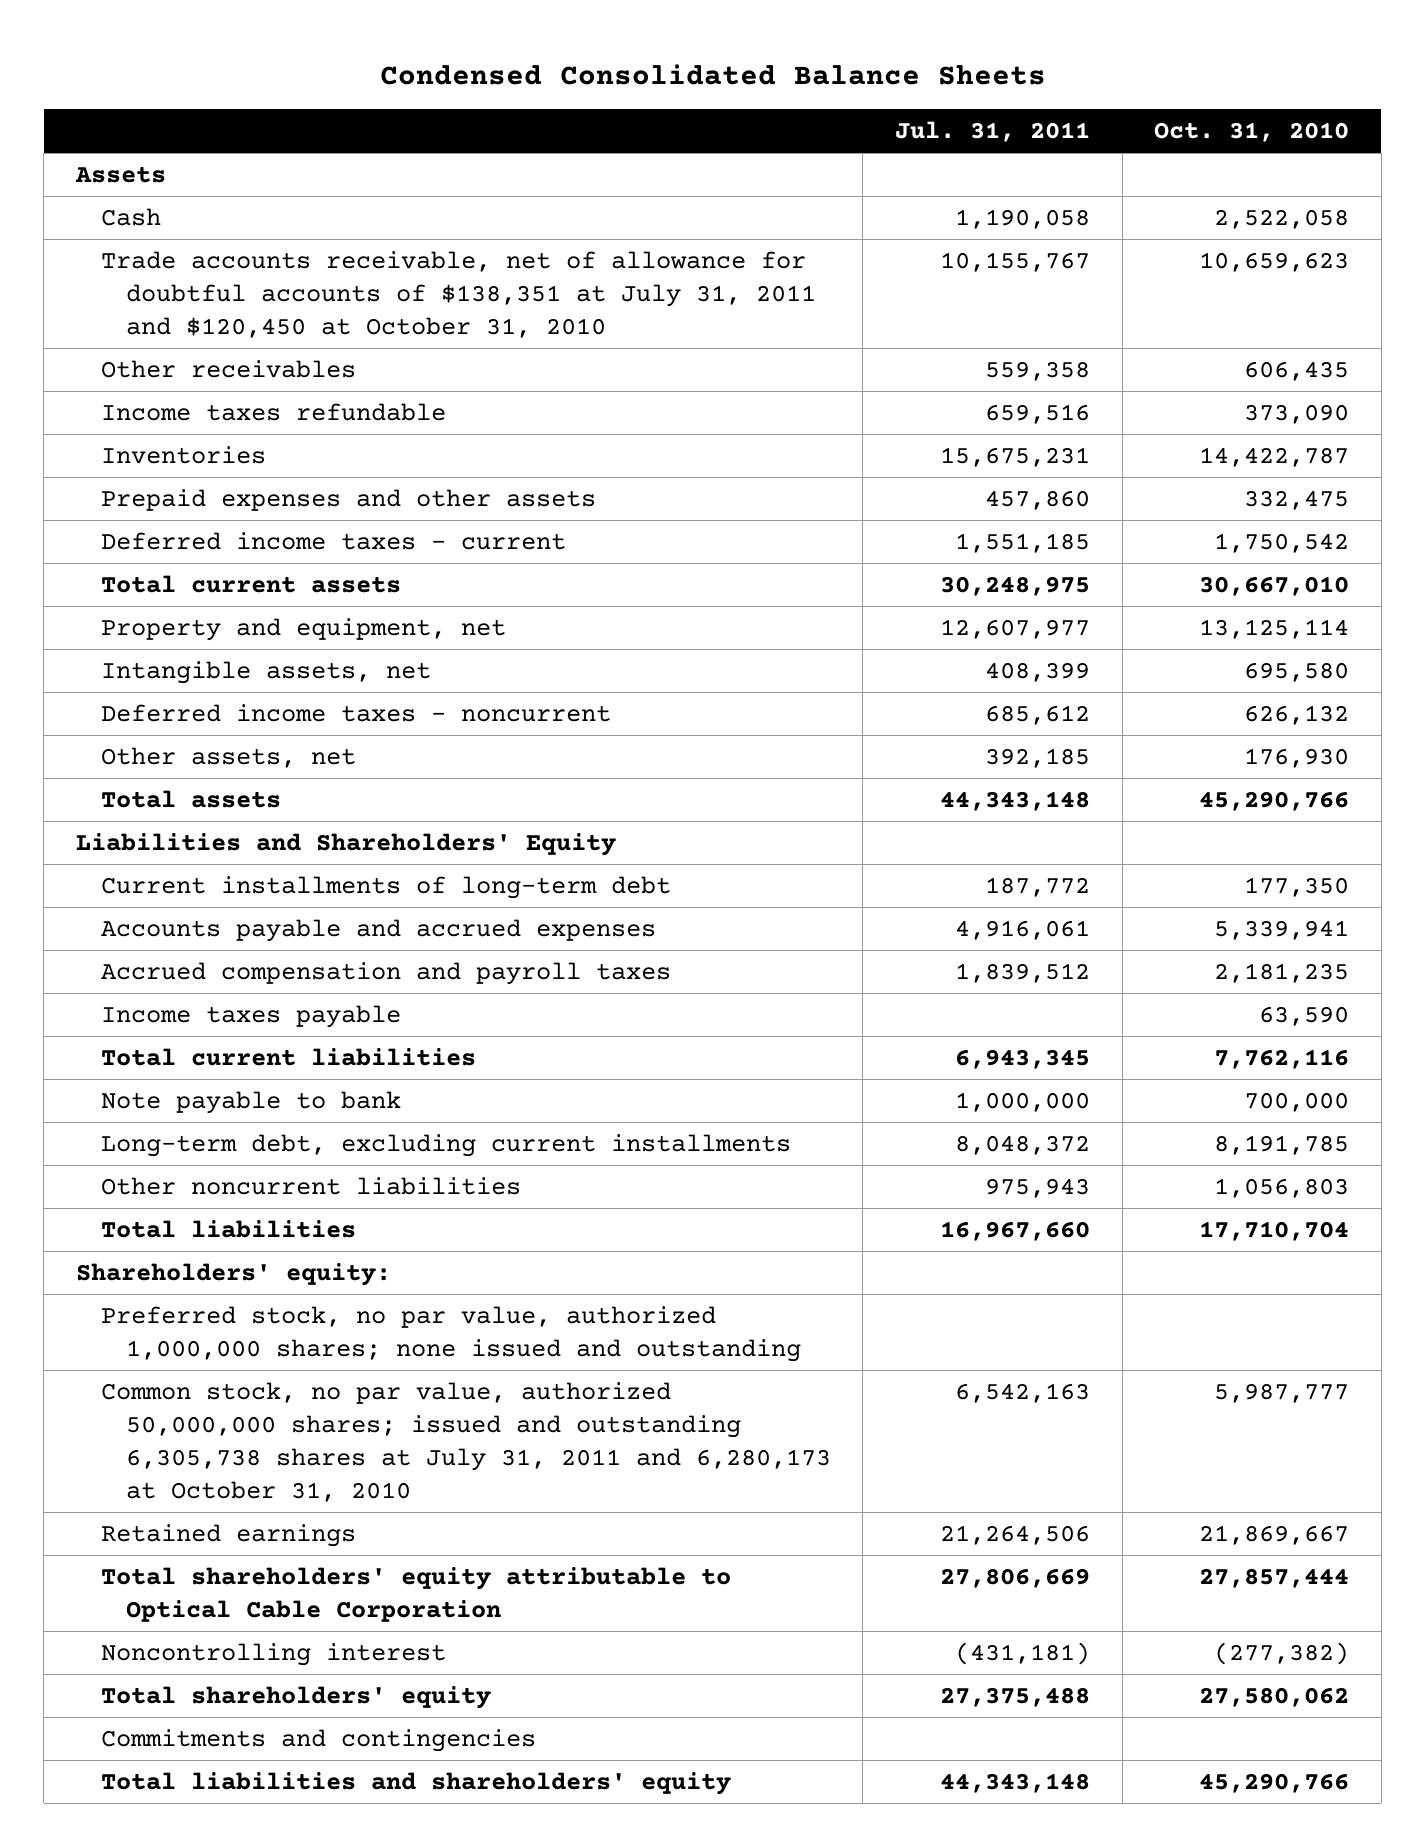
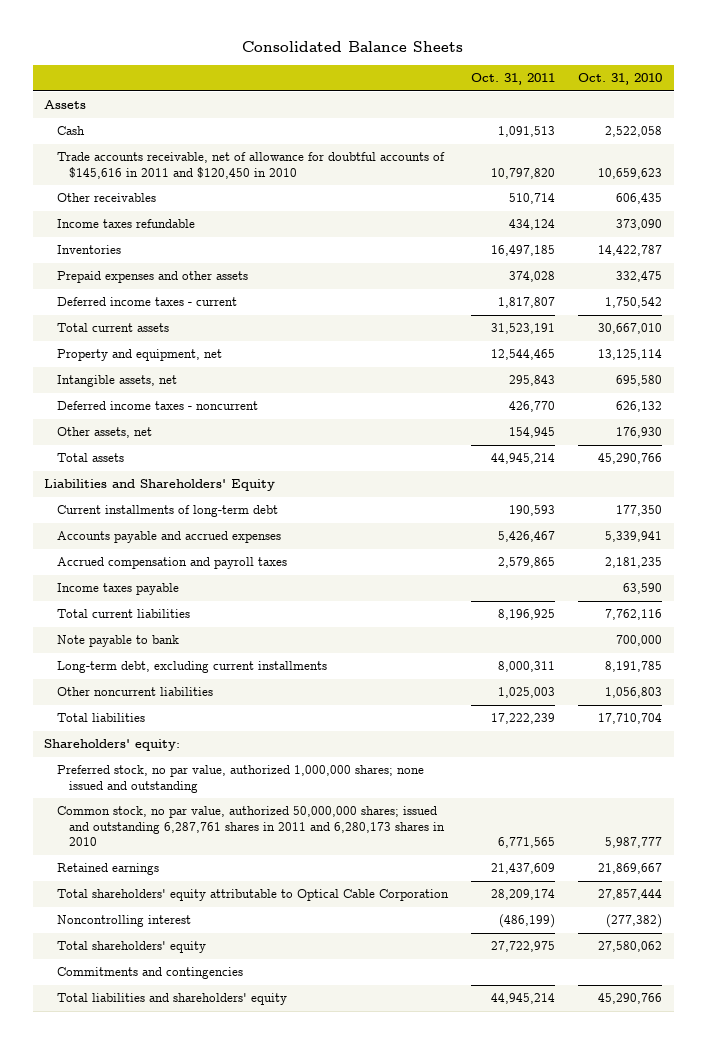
[379,63,1046,85] Condensed Consolidated Balance Sheets -> [242,41,464,53] Consolidated Balance Sheets
[895,121,1091,143] Jul. 31, 2011 -> none
none -> [471,73,556,86] Oct. 31, 2011
[100,250,816,339] Trade accounts receivable, net of allowance for doubtful accounts of $138,351 at July 31, 2011 and $120,450 at October 31, 2010 -> [56,152,445,179] Trade accounts receivable, net of allowance for doubtful accounts of $145,616 in 2011 and $120,450 in 2010
[100,1381,831,1503] Common stock, no par value, authorized 50,000,000 shares; issued and outstanding 6,305,738 shares at July 31, 2011 and 6,280,173 at October 31, 2010 -> [56,806,446,847] Common stock, no par value, authorized 50,000,000 shares; issued and outstanding 6,287,761 shares in 2011 and 6,280,173 shares in 2010

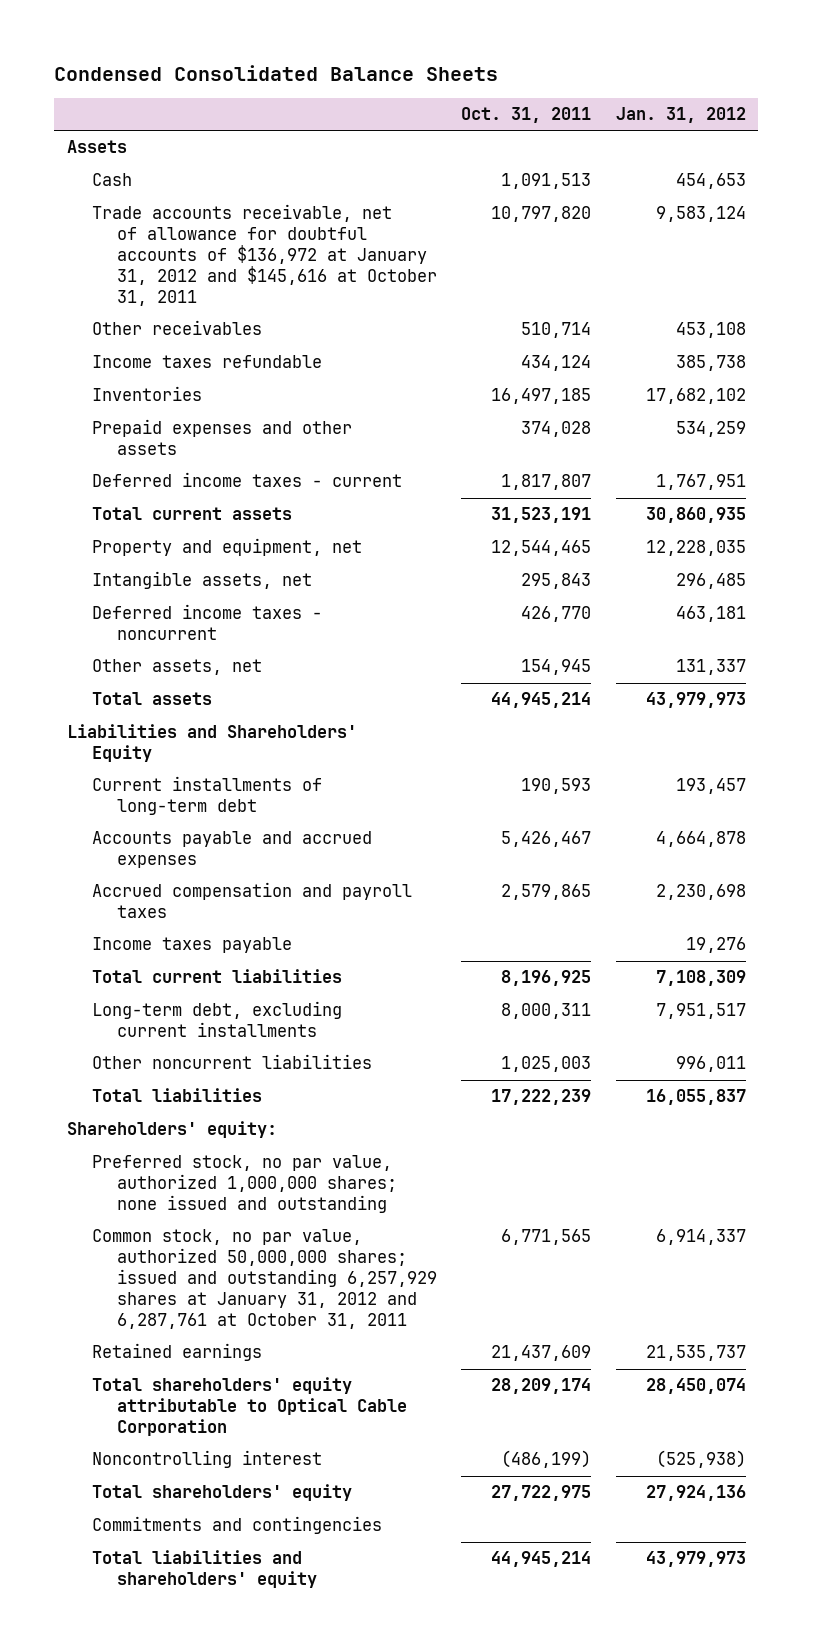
[242,41,464,53] Consolidated Balance Sheets -> [54,64,499,81] Condensed Consolidated Balance Sheets
[578,73,663,86] Oct. 31, 2010 -> none
none -> [616,107,747,124] Jan. 31, 2012
[56,152,445,179] Trade accounts receivable, net of allowance for doubtful accounts of $145,616 in 2011 and $120,450 in 2010 -> [91,204,437,306] Trade accounts receivable, net of allowance for doubtful accounts of $136,972 at January 31, 2012 and $145,616 at October 31, 2011
[56,635,179,648] Note payable to bank -> none
[56,806,446,847] Common stock, no par value, authorized 50,000,000 shares; issued and outstanding 6,287,761 shares in 2011 and 6,280,173 shares in 2010 -> [91,1229,437,1329] Common stock, no par value, authorized 50,000,000 shares; issued and outstanding 6,257,929 shares at January 31, 2012 and 6,287,761 at October 31, 2011

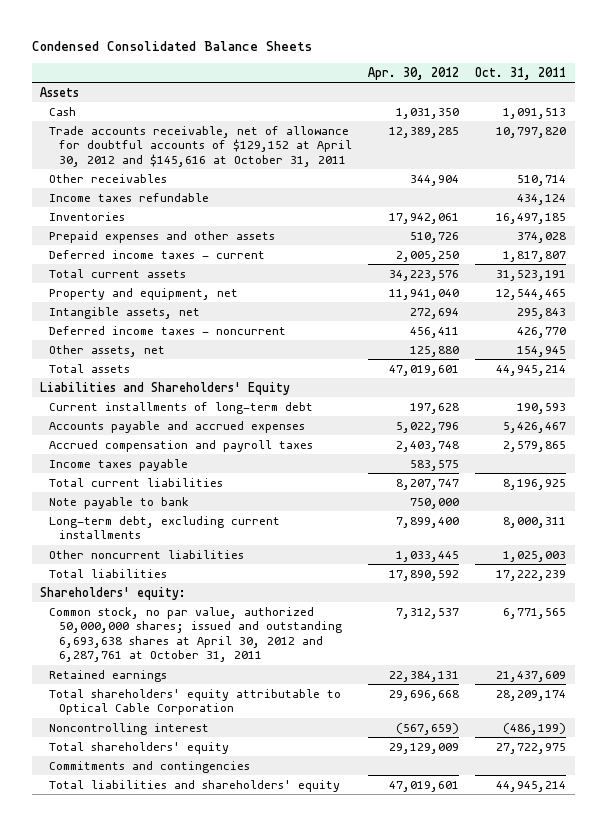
[616,107,747,124] Jan. 31, 2012 -> none
none -> [368,67,460,81] Apr. 30, 2012
[91,204,437,306] Trade accounts receivable, net of allowance for doubtful accounts of $136,972 at January 31, 2012 and $145,616 at October 31, 2011 -> [49,125,353,167] Trade accounts receivable, net of allowance for doubtful accounts of $129,152 at April 30, 2012 and $145,616 at October 31, 2011
none -> [49,496,190,509] Note payable to bank
[91,1155,397,1214] Preferred stock, no par value, authorized 1,000,000 shares; none issued and outstanding -> none
[91,1229,437,1329] Common stock, no par value, authorized 50,000,000 shares; issued and outstanding 6,257,929 shares at January 31, 2012 and 6,287,761 at October 31, 2011 -> [49,606,343,663] Common stock, no par value, authorized 50,000,000 shares; issued and outstanding 6,693,638 shares at April 30, 2012 and 6,287,761 at October 31, 2011

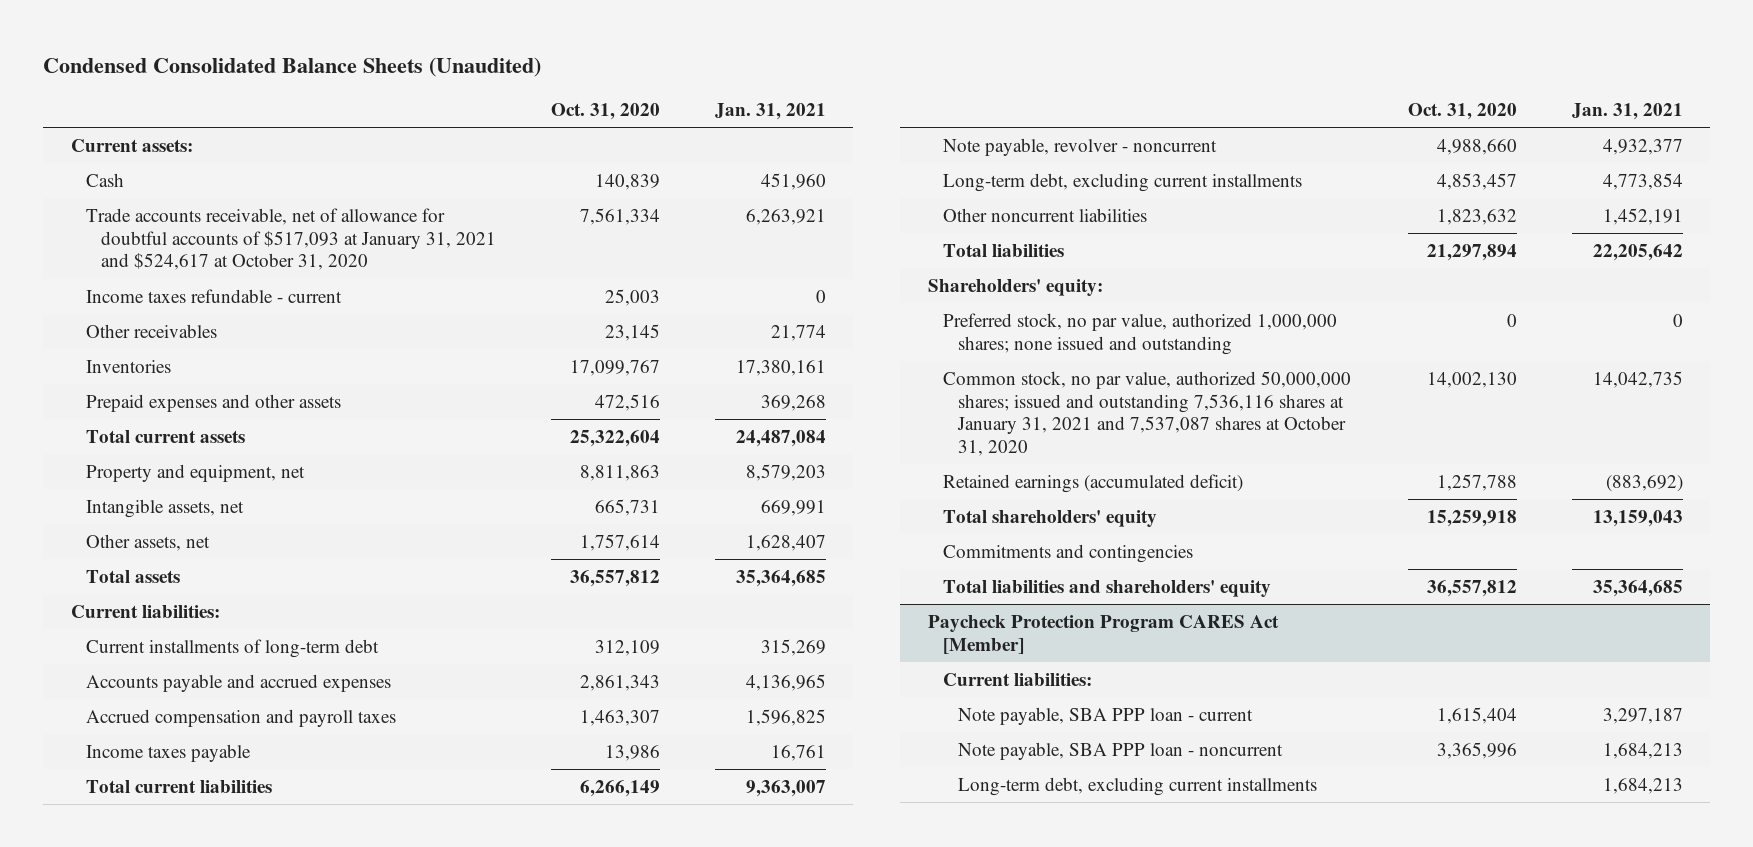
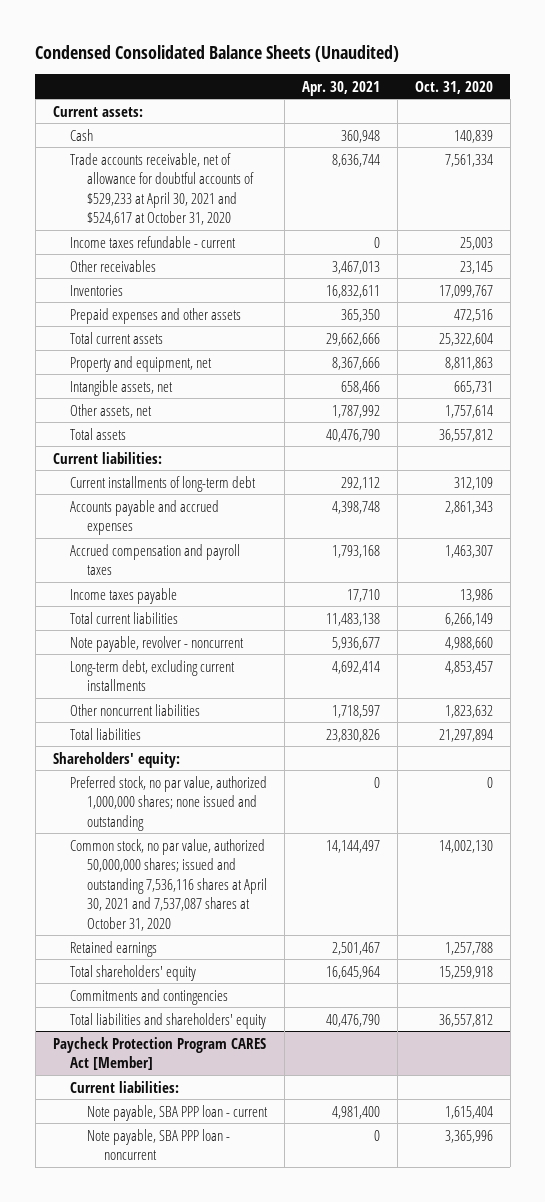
[714,102,826,120] Jan. 31, 2021 -> none
none -> [301,80,380,96] Apr. 30, 2021
[85,207,497,271] Trade accounts receivable, net of allowance for doubtful accounts of $517,093 at January 31, 2021 and $524,617 at October 31, 2020 -> [69,152,254,226] Trade accounts receivable, net of allowance for doubtful accounts of $529,233 at April 30, 2021 and $524,617 at October 31, 2020
[943,370,1352,456] Common stock, no par value, authorized 50,000,000 shares; issued and outstanding 7,536,116 shares at January 31, 2021 and 7,537,087 shares at October 31, 2020 -> [69,838,267,931] Common stock, no par value, authorized 50,000,000 shares; issued and outstanding 7,536,116 shares at April 30, 2021 and 7,537,087 shares at October 31, 2020
[943,473,1244,493] Retained earnings (accumulated deficit) -> [69,940,157,957] Retained earnings
[958,776,1318,796] Long-term debt, excluding current installments -> none

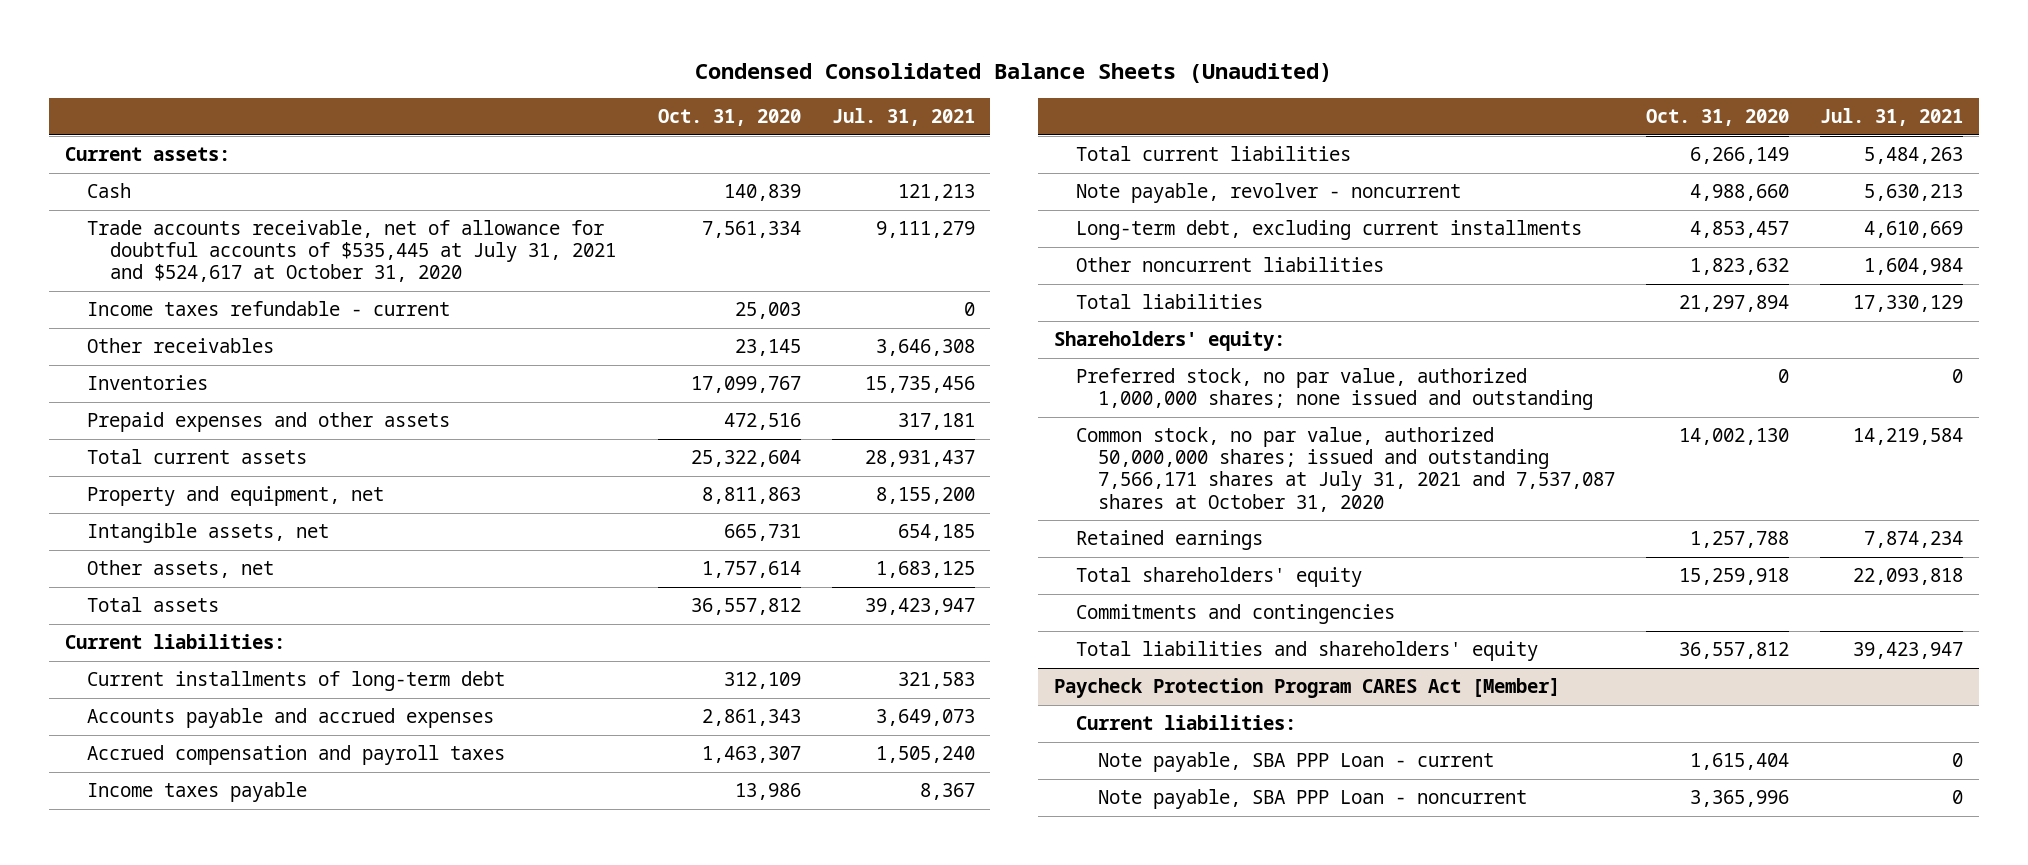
[301,80,380,96] Apr. 30, 2021 -> none
none -> [831,108,975,127] Jul. 31, 2021
[69,152,254,226] Trade accounts receivable, net of allowance for doubtful accounts of $529,233 at April 30, 2021 and $524,617 at October 31, 2020 -> [87,220,616,283] Trade accounts receivable, net of allowance for doubtful accounts of $535,445 at July 31, 2021 and $524,617 at October 31, 2020
[69,838,267,931] Common stock, no par value, authorized 50,000,000 shares; issued and outstanding 7,536,116 shares at April 30, 2021 and 7,537,087 shares at October 31, 2020 -> [1075,427,1616,512] Common stock, no par value, authorized 50,000,000 shares; issued and outstanding 7,566,171 shares at July 31, 2021 and 7,537,087 shares at October 31, 2020
[86,1104,268,1121] Note payable, SBA PPP loan - current -> [1098,752,1495,773] Note payable, SBA PPP Loan - current
[86,1128,230,1161] Note payable, SBA PPP loan - noncurrent -> [1098,789,1528,810] Note payable, SBA PPP Loan - noncurrent

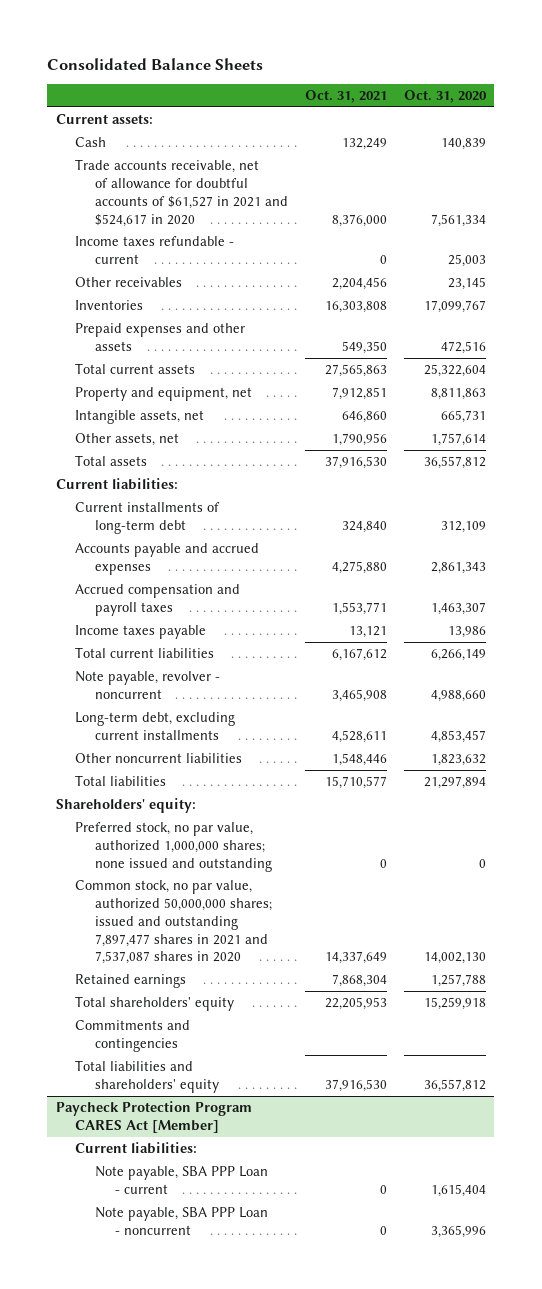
[695,63,1333,84] Condensed Consolidated Balance Sheets (Unaudited) -> [47,57,264,70] Consolidated Balance Sheets
[831,108,975,127] Jul. 31, 2021 -> none
none -> [305,90,388,104] Oct. 31, 2021
[87,220,616,283] Trade accounts receivable, net of allowance for doubtful accounts of $535,445 at July 31, 2021 and $524,617 at October 31, 2020 -> [75,159,289,227] Trade accounts receivable, net of allowance for doubtful accounts of $61,527 in 2021 and $524,617 in 2020
[1075,427,1616,512] Common stock, no par value, authorized 50,000,000 shares; issued and outstanding 7,566,171 shares at July 31, 2021 and 7,537,087 shares at October 31, 2020 -> [75,880,273,965] Common stock, no par value, authorized 50,000,000 shares; issued and outstanding 7,897,477 shares in 2021 and 7,537,087 shares in 2020

